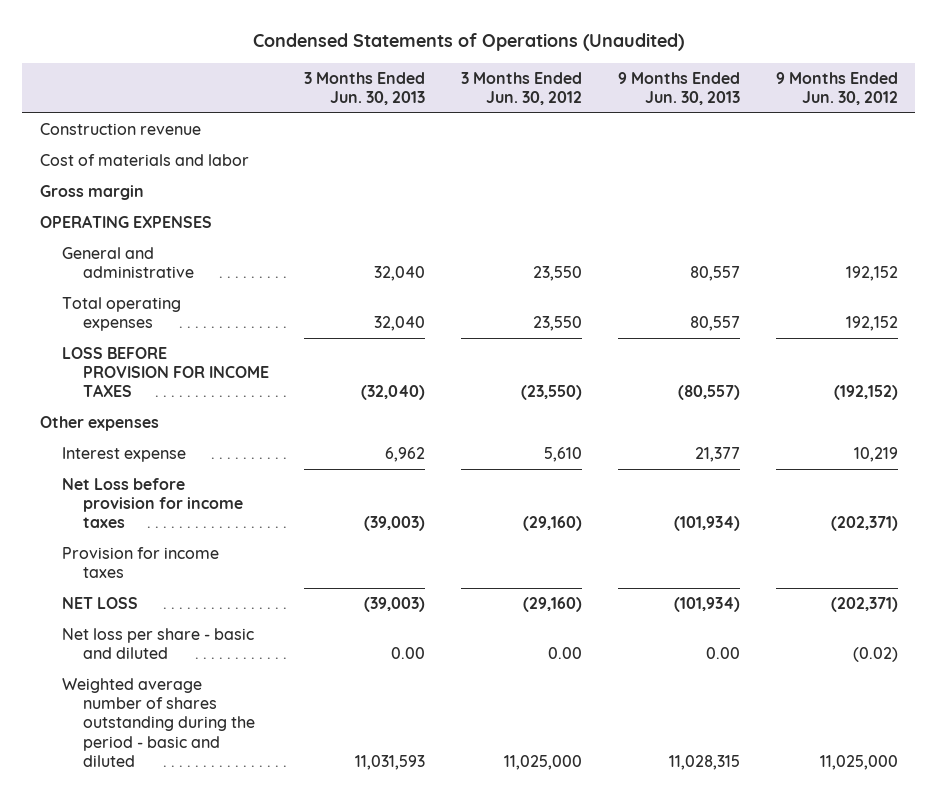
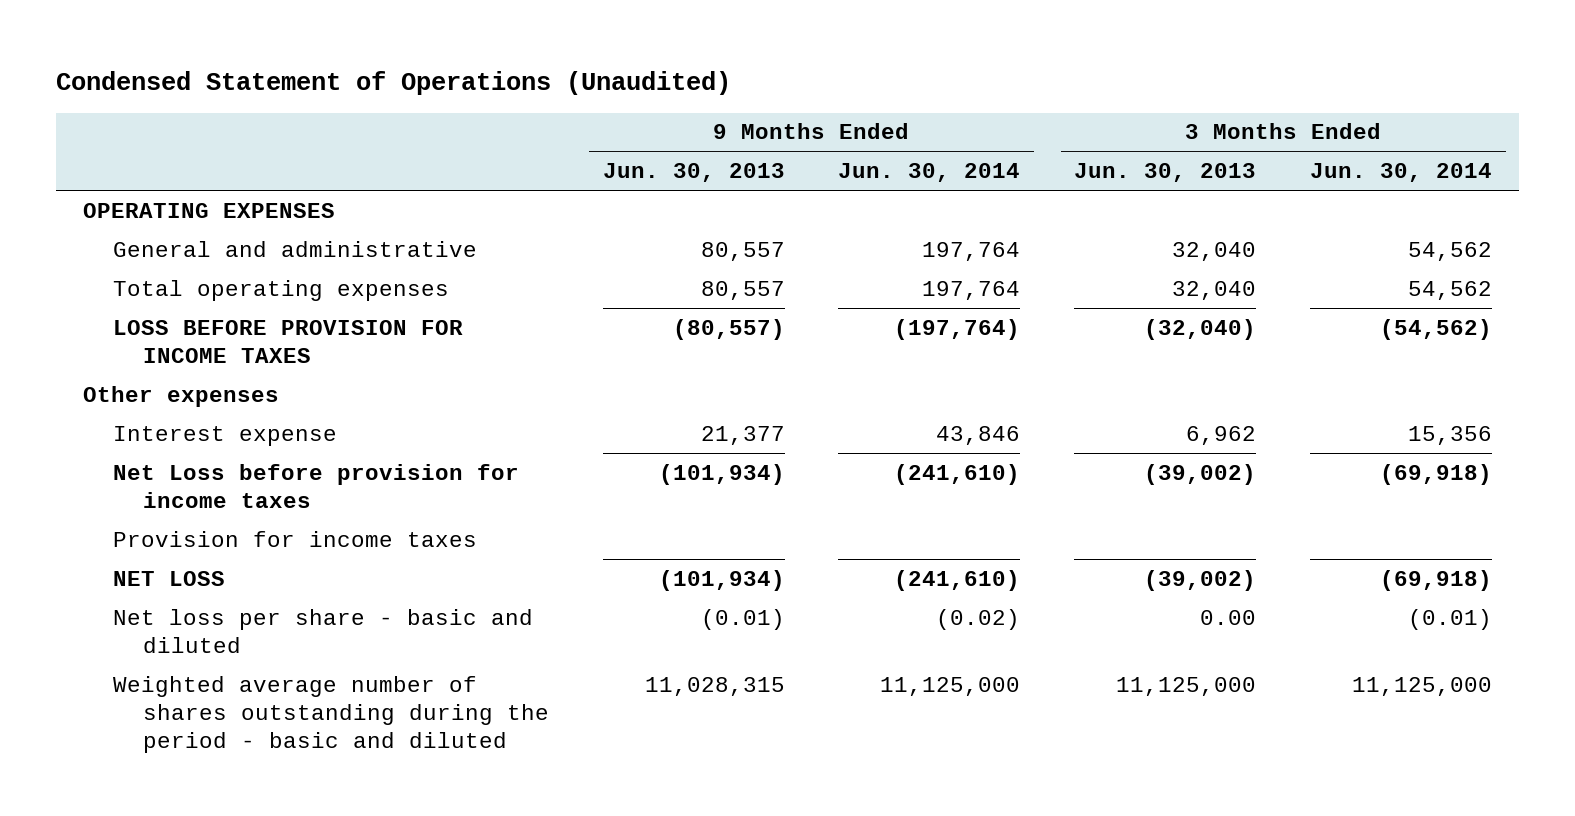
[252,33,684,52] Condensed Statements of Operations (Unaudited) -> [55,71,731,96] Condensed Statement of Operations (Unaudited)
[461,71,583,106] 3 Months Ended Jun. 30, 2012 -> none
[775,71,898,106] 9 Months Ended Jun. 30, 2012 -> none
none -> [838,163,1021,183] Jun. 30, 2014
none -> [1310,163,1493,183] Jun. 30, 2014
[40,123,202,136] Construction revenue -> none
[40,154,250,167] Cost of materials and labor -> none
[40,185,145,201] Gross margin -> none
[364,516,426,532] (39,003) -> [1144,463,1257,485] (39,002)
[364,597,426,613] (39,003) -> [1144,569,1257,591] (39,002)
[705,647,740,660] 0.00 -> [700,608,785,630] (0.01)
[355,754,426,770] 11,031,593 -> [1116,676,1257,696] 11,125,000

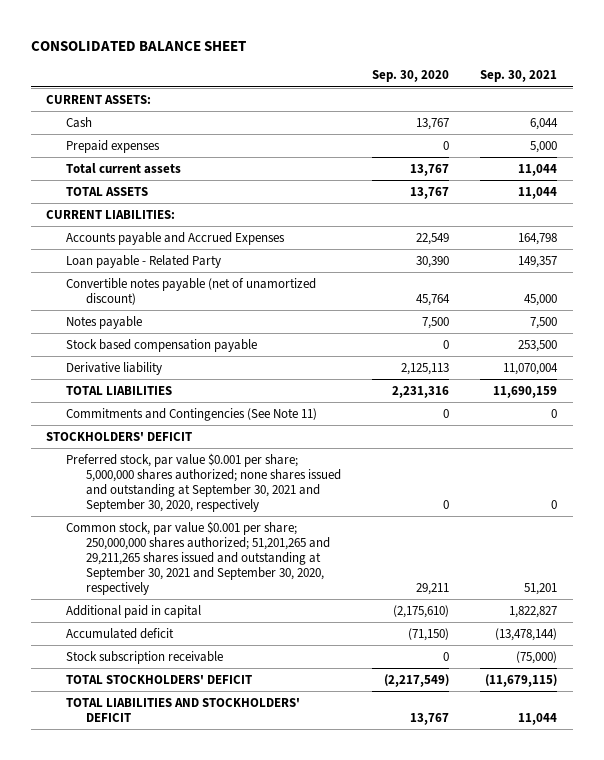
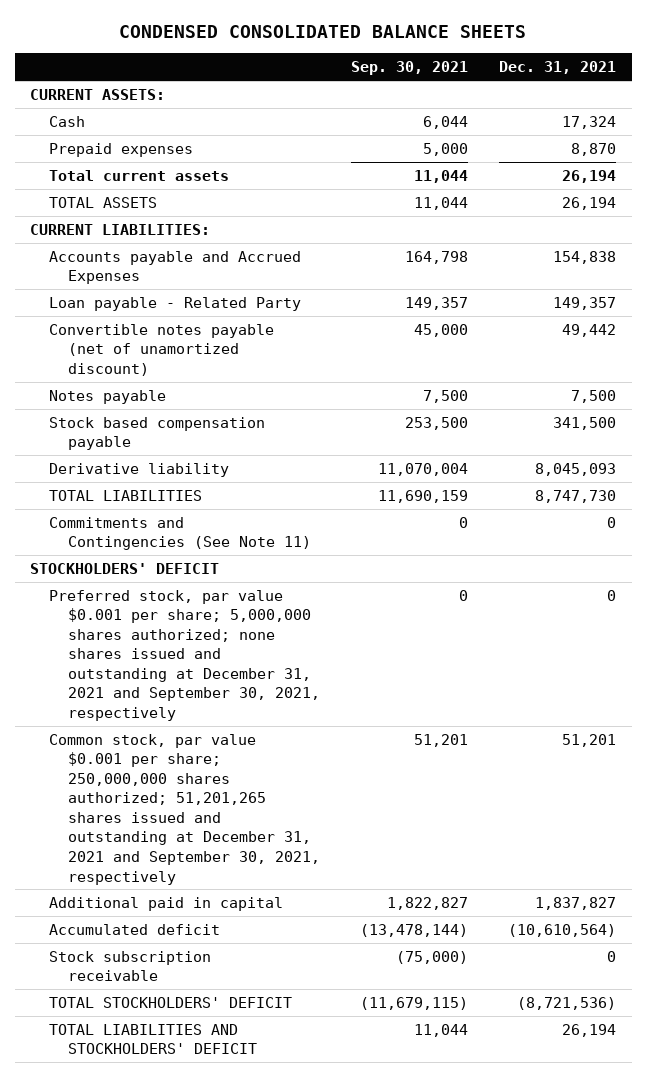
[30,40,246,51] CONSOLIDATED BALANCE SHEET -> [119,25,527,39] CONDENSED CONSOLIDATED BALANCE SHEETS
[372,70,450,83] Sep. 30, 2020 -> none
none -> [499,61,617,75] Dec. 31, 2021
[66,452,342,512] Preferred stock, par value $0.001 per share; 5,000,000 shares authorized; none shares issued and outstanding at September 30, 2021 and September 30, 2020, respectively -> [49,589,321,722] Preferred stock, par value $0.001 per share; 5,000,000 shares authorized; none shares issued and outstanding at December 31, 2021 and September 30, 2021, respectively
[66,520,331,595] Common stock, par value $0.001 per share; 250,000,000 shares authorized; 51,201,265 and 29,211,265 shares issued and outstanding at September 30, 2021 and September 30, 2020, respectively -> [49,733,321,885] Common stock, par value $0.001 per share; 250,000,000 shares authorized; 51,201,265 shares issued and outstanding at December 31, 2021 and September 30, 2021, respectively

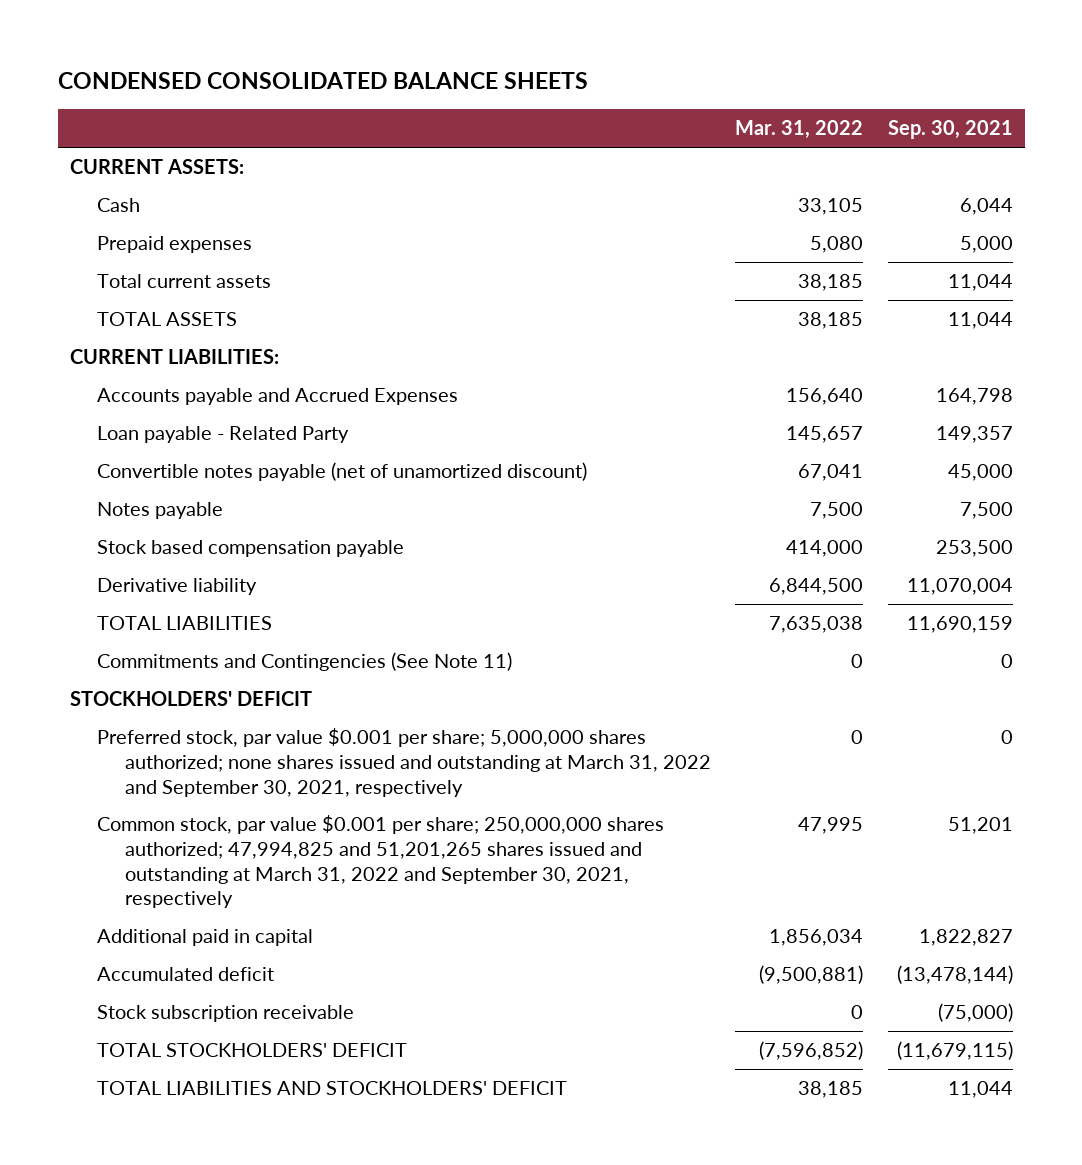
[499,61,617,75] Dec. 31, 2021 -> none
none -> [735,120,864,140] Mar. 31, 2022
[49,589,321,722] Preferred stock, par value $0.001 per share; 5,000,000 shares authorized; none shares issued and outstanding at December 31, 2021 and September 30, 2021, respectively -> [97,728,711,797] Preferred stock, par value $0.001 per share; 5,000,000 shares authorized; none shares issued and outstanding at March 31, 2022 and September 30, 2021, respectively
[49,733,321,885] Common stock, par value $0.001 per share; 250,000,000 shares authorized; 51,201,265 shares issued and outstanding at December 31, 2021 and September 30, 2021, respectively -> [97,815,665,909] Common stock, par value $0.001 per share; 250,000,000 shares authorized; 47,994,825 and 51,201,265 shares issued and outstanding at March 31, 2022 and September 30, 2021, respectively

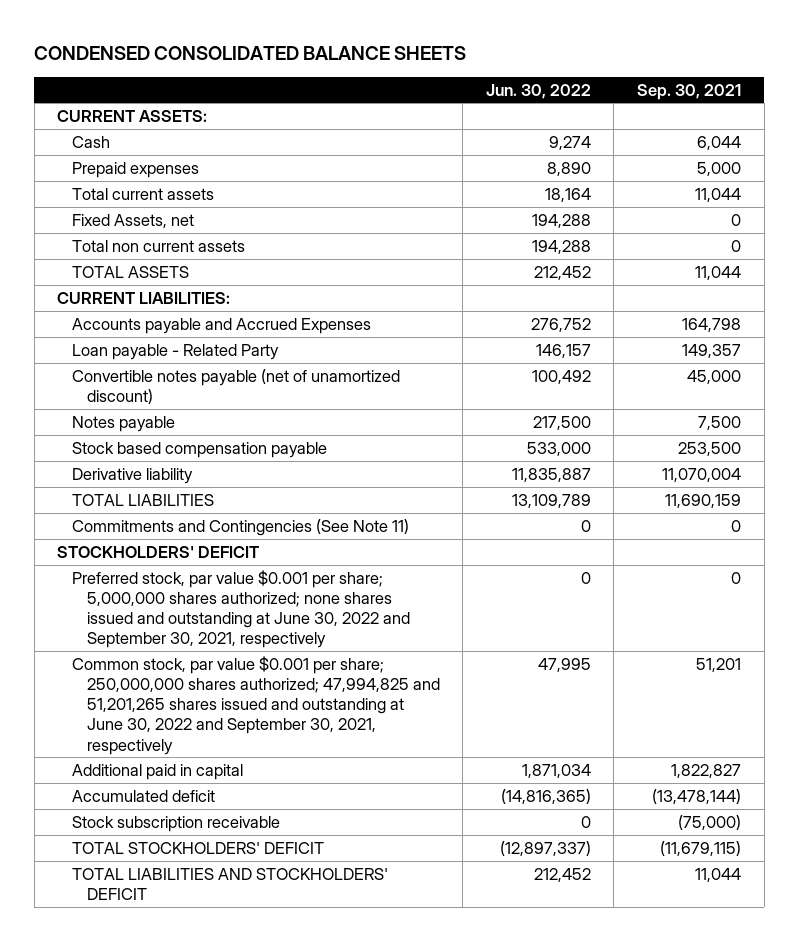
[735,120,864,140] Mar. 31, 2022 -> none
none -> [485,83,591,99] Jun. 30, 2022
none -> [72,213,195,228] Fixed Assets, net
none -> [72,239,246,252] Total non current assets
[97,728,711,797] Preferred stock, par value $0.001 per share; 5,000,000 shares authorized; none shares issued and outstanding at March 31, 2022 and September 30, 2021, respectively -> [72,569,410,649] Preferred stock, par value $0.001 per share; 5,000,000 shares authorized; none shares issued and outstanding at June 30, 2022 and September 30, 2021, respectively
[97,815,665,909] Common stock, par value $0.001 per share; 250,000,000 shares authorized; 47,994,825 and 51,201,265 shares issued and outstanding at March 31, 2022 and September 30, 2021, respectively -> [72,655,440,755] Common stock, par value $0.001 per share; 250,000,000 shares authorized; 47,994,825 and 51,201,265 shares issued and outstanding at June 30, 2022 and September 30, 2021, respectively

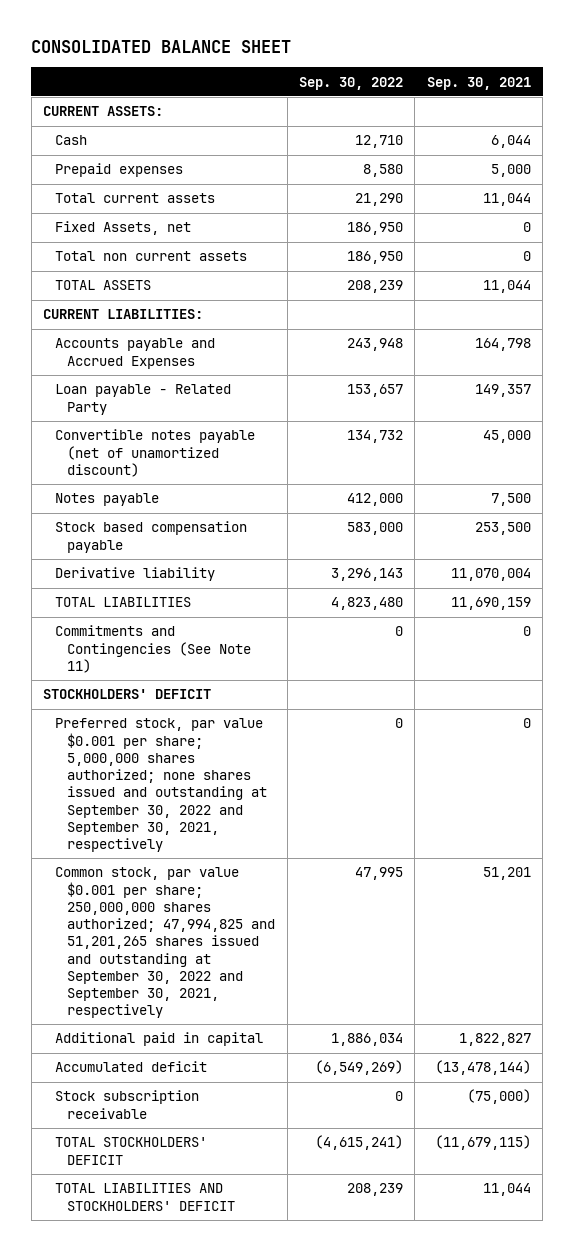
[34,46,467,61] CONDENSED CONSOLIDATED BALANCE SHEETS -> [31,40,292,54] CONSOLIDATED BALANCE SHEET
[485,83,591,99] Jun. 30, 2022 -> none
none -> [299,76,404,90] Sep. 30, 2022
[72,569,410,649] Preferred stock, par value $0.001 per share; 5,000,000 shares authorized; none shares issued and outstanding at June 30, 2022 and September 30, 2021, respectively -> [55,718,268,853] Preferred stock, par value $0.001 per share; 5,000,000 shares authorized; none shares issued and outstanding at September 30, 2022 and September 30, 2021, respectively
[72,655,440,755] Common stock, par value $0.001 per share; 250,000,000 shares authorized; 47,994,825 and 51,201,265 shares issued and outstanding at June 30, 2022 and September 30, 2021, respectively -> [55,867,276,1019] Common stock, par value $0.001 per share; 250,000,000 shares authorized; 47,994,825 and 51,201,265 shares issued and outstanding at September 30, 2022 and September 30, 2021, respectively

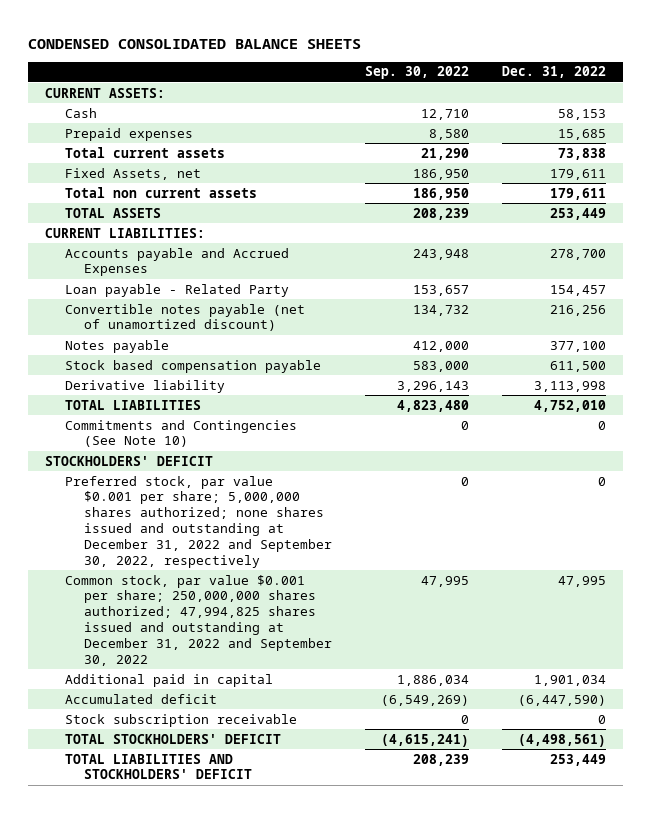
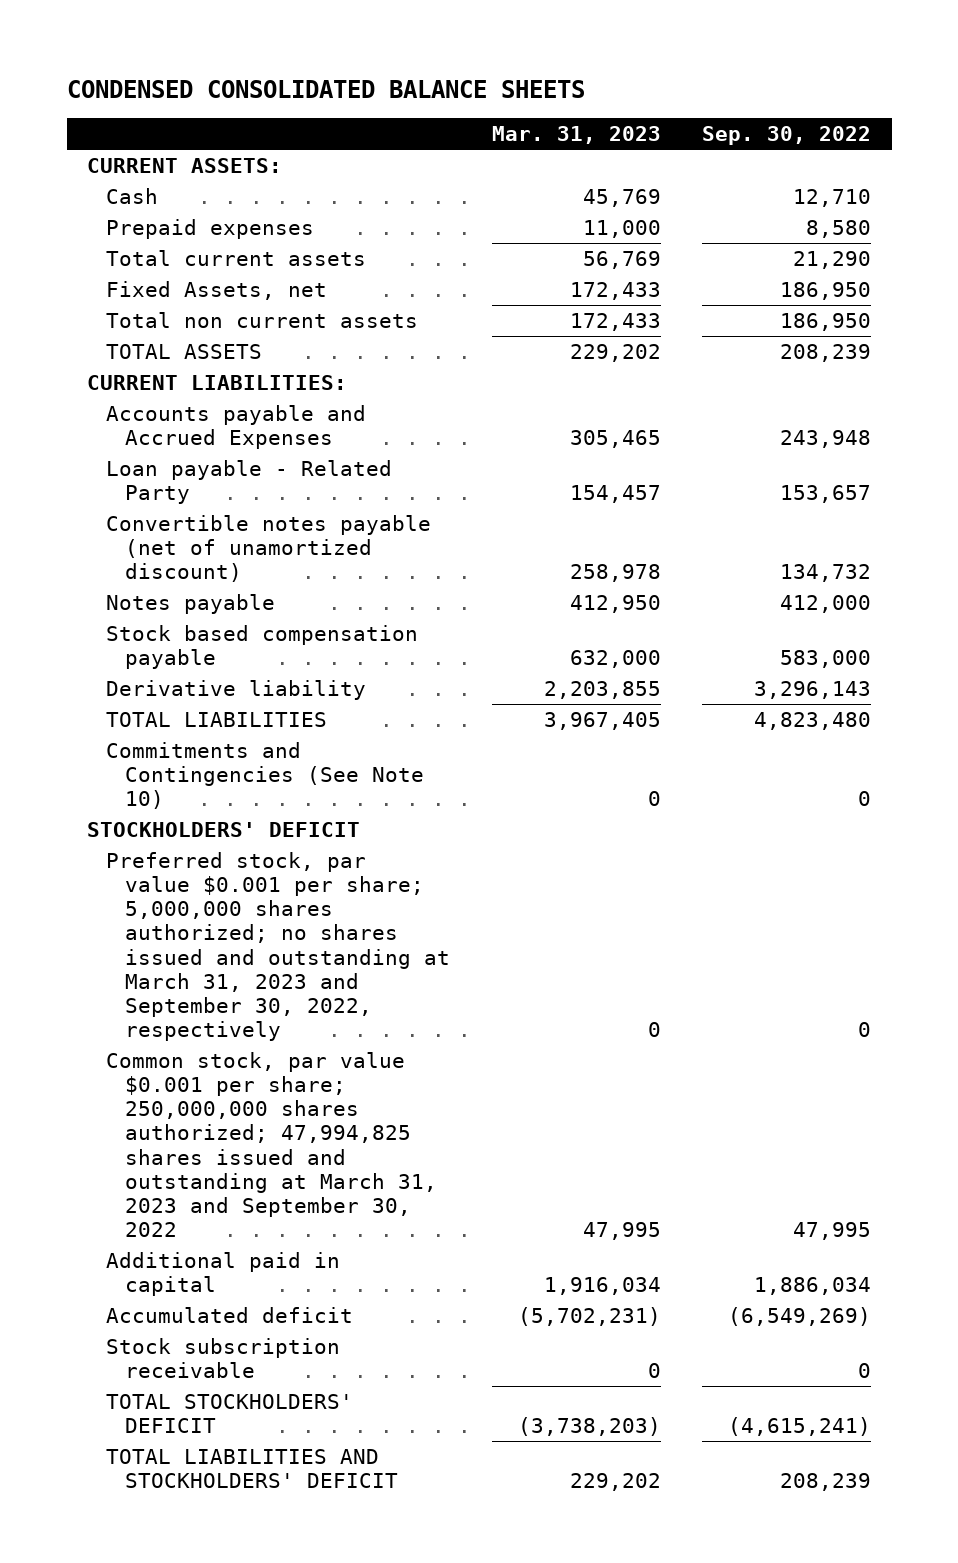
[502,66,607,79] Dec. 31, 2022 -> none
none -> [491,126,661,145] Mar. 31, 2023
[64,475,333,568] Preferred stock, par value $0.001 per share; 5,000,000 shares authorized; none shares issued and outstanding at December 31, 2022 and September 30, 2022, respectively -> [106,851,451,1041] Preferred stock, par value $0.001 per share; 5,000,000 shares authorized; no shares issued and outstanding at March 31, 2023 and September 30, 2022, respectively
[64,574,333,666] Common stock, par value $0.001 per share; 250,000,000 shares authorized; 47,994,825 shares issued and outstanding at December 31, 2022 and September 30, 2022 -> [106,1051,438,1237] Common stock, par value $0.001 per share; 250,000,000 shares authorized; 47,994,825 shares issued and outstanding at March 31, 2023 and September 30, 2022

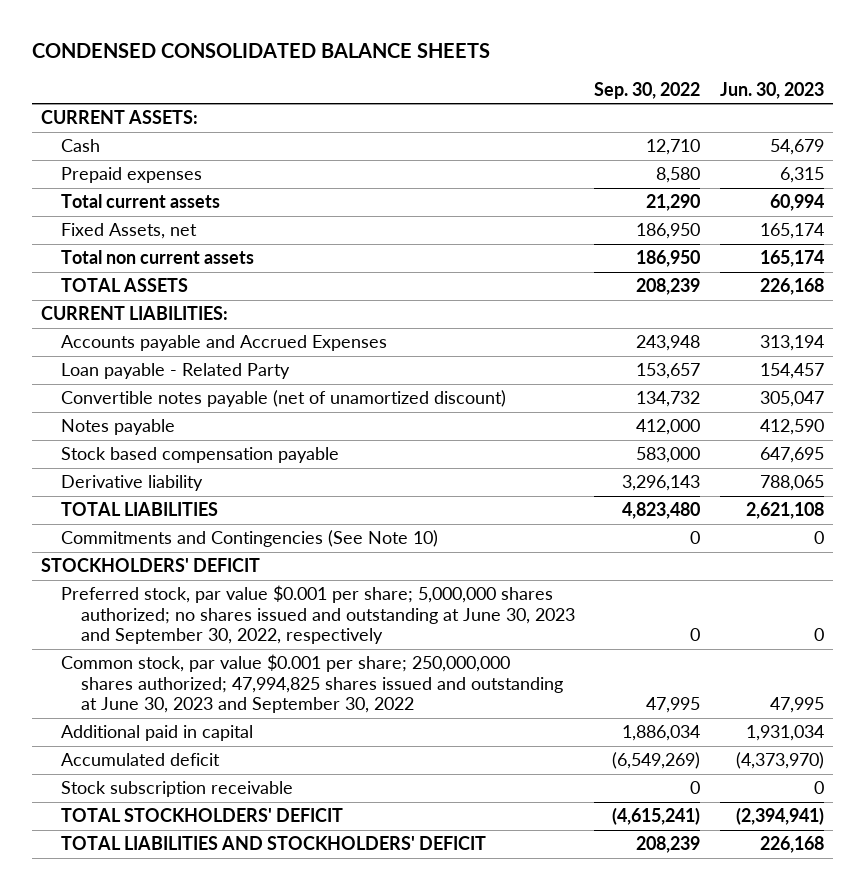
[491,126,661,145] Mar. 31, 2023 -> none
none -> [719,81,824,99] Jun. 30, 2023
[106,851,451,1041] Preferred stock, par value $0.001 per share; 5,000,000 shares authorized; no shares issued and outstanding at March 31, 2023 and September 30, 2022, respectively -> [61,585,576,645] Preferred stock, par value $0.001 per share; 5,000,000 shares authorized; no shares issued and outstanding at June 30, 2023 and September 30, 2022, respectively
[106,1051,438,1237] Common stock, par value $0.001 per share; 250,000,000 shares authorized; 47,994,825 shares issued and outstanding at March 31, 2023 and September 30, 2022 -> [61,654,564,714] Common stock, par value $0.001 per share; 250,000,000 shares authorized; 47,994,825 shares issued and outstanding at June 30, 2023 and September 30, 2022

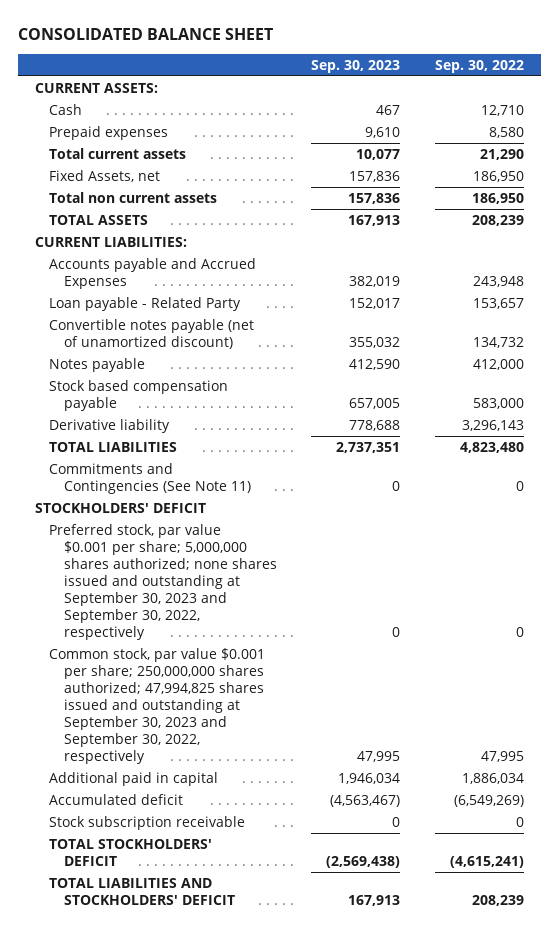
[31,43,490,59] CONDENSED CONSOLIDATED BALANCE SHEETS -> [18,28,274,41] CONSOLIDATED BALANCE SHEET
[719,81,824,99] Jun. 30, 2023 -> none
none -> [311,59,401,73] Sep. 30, 2023
[61,530,439,548] Commitments and Contingencies (See Note 10) -> [49,462,251,494] Commitments and Contingencies (See Note 11)
[61,585,576,645] Preferred stock, par value $0.001 per share; 5,000,000 shares authorized; no shares issued and outstanding at June 30, 2023 and September 30, 2022, respectively -> [49,523,277,641] Preferred stock, par value $0.001 per share; 5,000,000 shares authorized; none shares issued and outstanding at September 30, 2023 and September 30, 2022, respectively
[61,654,564,714] Common stock, par value $0.001 per share; 250,000,000 shares authorized; 47,994,825 shares issued and outstanding at June 30, 2023 and September 30, 2022 -> [49,647,266,765] Common stock, par value $0.001 per share; 250,000,000 shares authorized; 47,994,825 shares issued and outstanding at September 30, 2023 and September 30, 2022, respectively

